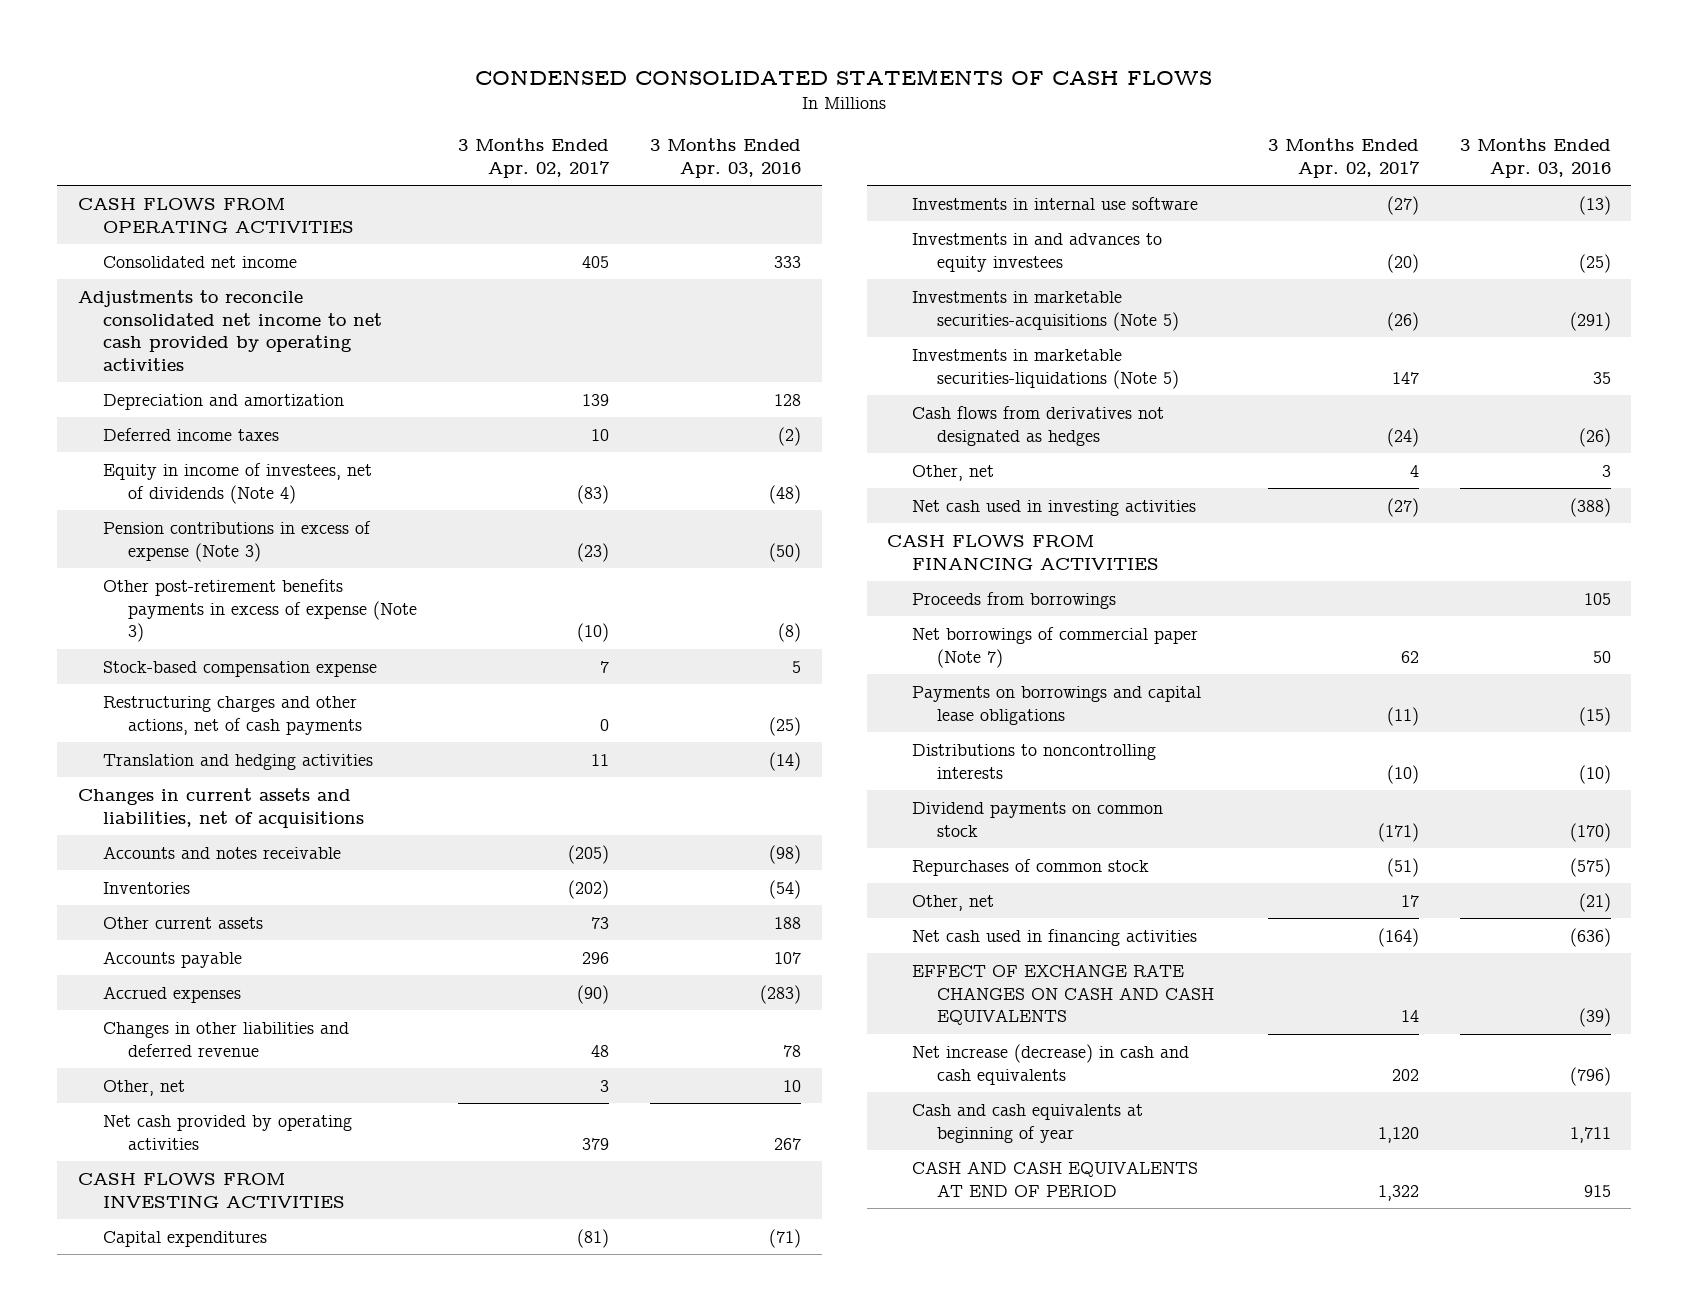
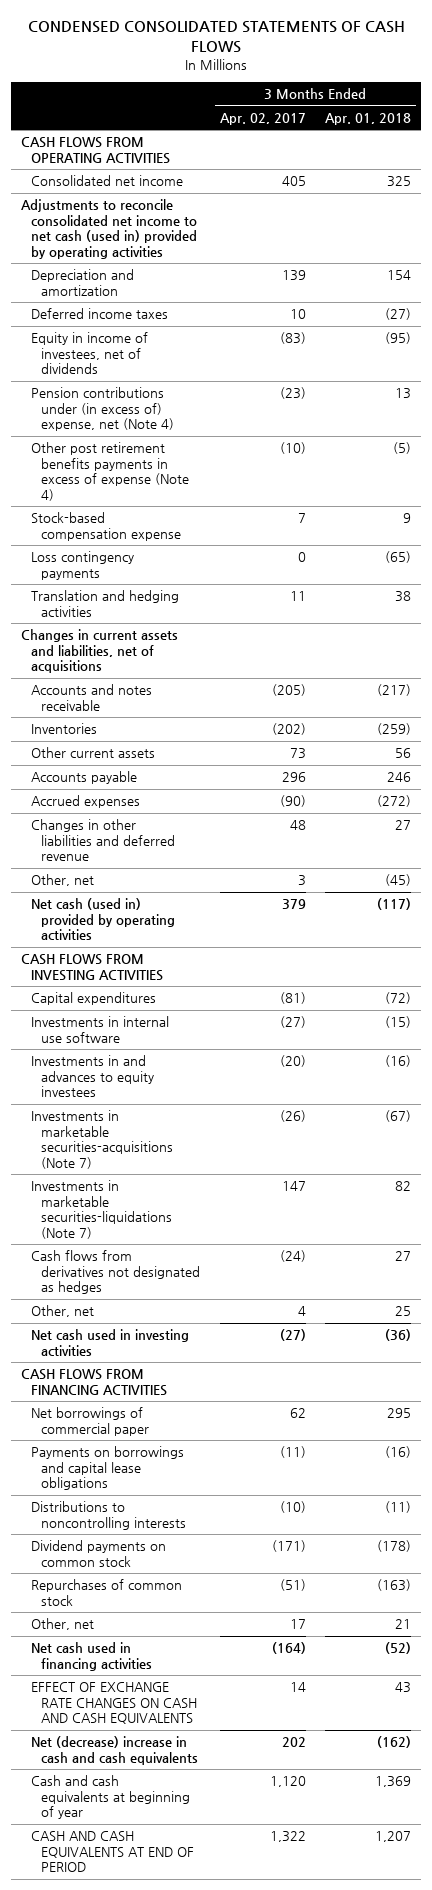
[650,138,802,178] 3 Months Ended Apr. 03, 2016 -> none
none -> [324,112,411,125] Apr. 01, 2018
[78,289,383,372] Adjustments to reconcile consolidated net income to net cash provided by operating activities -> [20,199,197,259] Adjustments to reconcile consolidated net income to net cash (used in) provided by operating activities
[103,462,373,504] Equity in income of investees, net of dividends (Note 4) -> [30,332,148,375] Equity in income of investees, net of dividends
[103,520,372,562] Pension contributions in excess of expense (Note 3) -> [30,387,175,432] Pension contributions under (in excess of) expense, net (Note 4)
[103,578,417,643] Other post-retirement benefits payments in excess of expense (Note 3) -> [30,442,190,501] Other post retirement benefits payments in excess of expense (Note 4)
[103,695,362,735] Restructuring charges and other actions, net of cash payments -> none
none -> [30,551,134,580] Loss contingency payments
[103,1114,353,1150] Net cash provided by operating activities -> [30,898,176,941] Net cash (used in) provided by operating activities
[912,290,1180,331] Investments in marketable securities-acquisitions (Note 5) -> [30,1110,174,1169] Investments in marketable securities-acquisitions (Note 7)
[912,348,1180,389] Investments in marketable securities-liquidations (Note 5) -> [30,1180,173,1239] Investments in marketable securities-liquidations (Note 7)
[912,591,1117,609] Proceeds from borrowings -> none
[912,626,1199,668] Net borrowings of commercial paper (Note 7) -> [30,1407,150,1436] Net borrowings of commercial paper
[912,1043,1190,1085] Net increase (decrease) in cash and cash equivalents -> [30,1736,199,1765] Net (decrease) increase in cash and cash equivalents

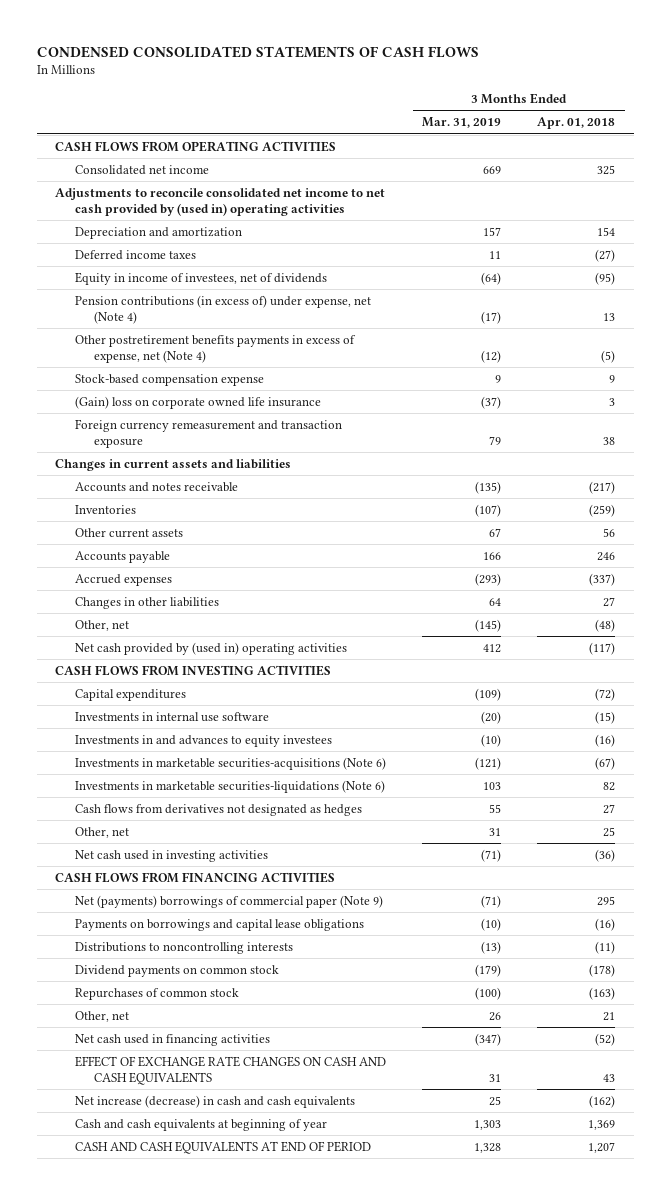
[219,112,306,125] Apr. 02, 2017 -> none
none -> [422,117,502,129] Mar. 31, 2019
[20,199,197,259] Adjustments to reconcile consolidated net income to net cash (used in) provided by operating activities -> [55,187,386,217] Adjustments to reconcile consolidated net income to net cash provided by (used in) operating activities
[30,387,175,432] Pension contributions under (in excess of) expense, net (Note 4) -> [74,294,371,325] Pension contributions (in excess of) under expense, net (Note 4)
[30,442,190,501] Other post retirement benefits payments in excess of expense (Note 4) -> [74,334,356,364] Other postretirement benefits payments in excess of expense, net (Note 4)
[30,551,134,580] Loss contingency payments -> none
none -> [74,395,321,409] (Gain) loss on corporate owned life insurance
[30,590,179,617] Translation and hedging activities -> [74,418,342,449] Foreign currency remeasurement and transaction exposure
[20,629,178,674] Changes in current assets and liabilities, net of acquisitions -> [55,458,292,471] Changes in current assets and liabilities
[376,795,411,808] (272) -> [589,572,616,586] (337)
[30,819,176,862] Changes in other liabilities and deferred revenue -> [74,596,219,609] Changes in other liabilities
[384,874,411,887] (45) -> [595,618,616,632] (48)
[30,898,176,941] Net cash (used in) provided by operating activities -> [74,641,347,655] Net cash provided by (used in) operating activities
[30,1110,174,1169] Investments in marketable securities-acquisitions (Note 7) -> [74,756,386,770] Investments in marketable securities-acquisitions (Note 6)
[30,1180,173,1239] Investments in marketable securities-liquidations (Note 7) -> [74,779,385,793] Investments in marketable securities-liquidations (Note 6)
[30,1407,150,1436] Net borrowings of commercial paper -> [74,894,383,908] Net (payments) borrowings of commercial paper (Note 9)
[30,1736,199,1765] Net (decrease) increase in cash and cash equivalents -> [74,1094,355,1108] Net increase (decrease) in cash and cash equivalents

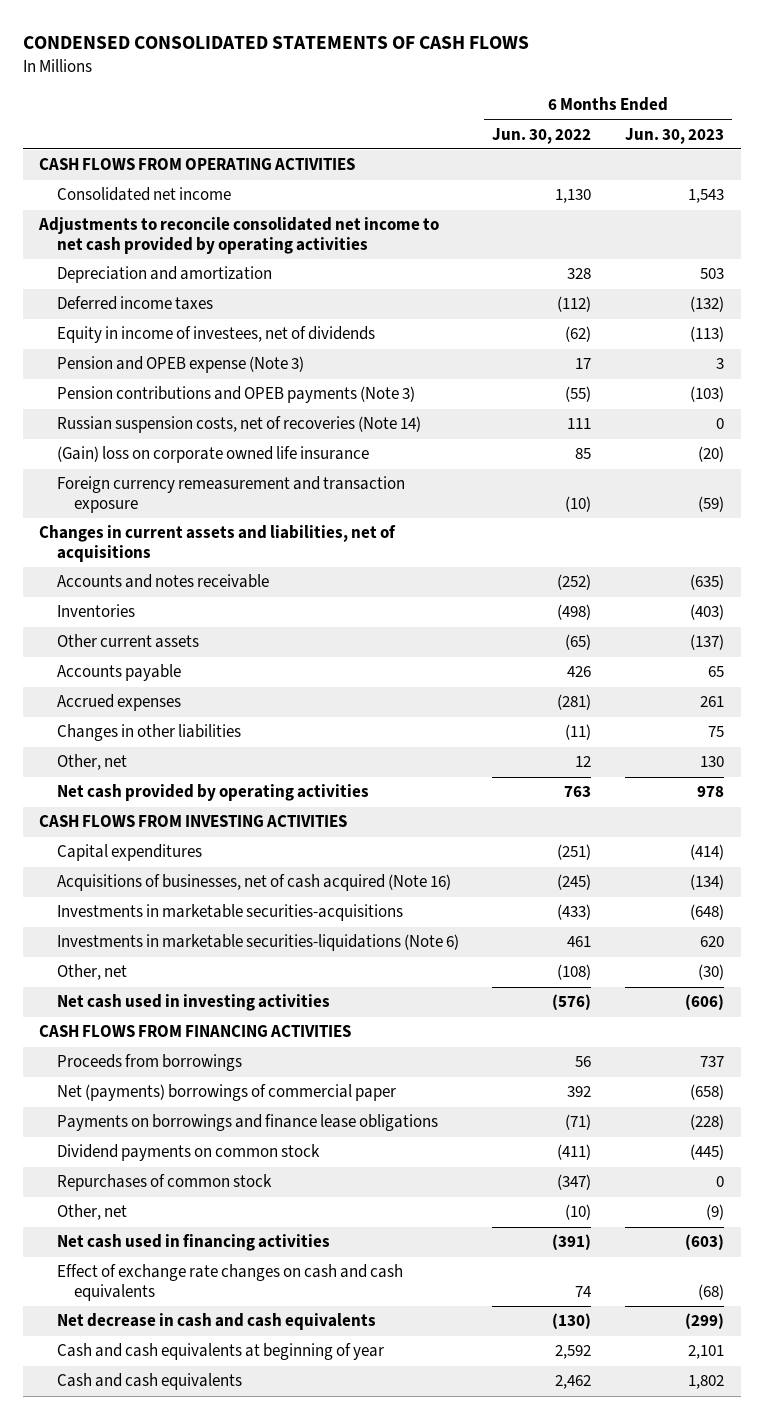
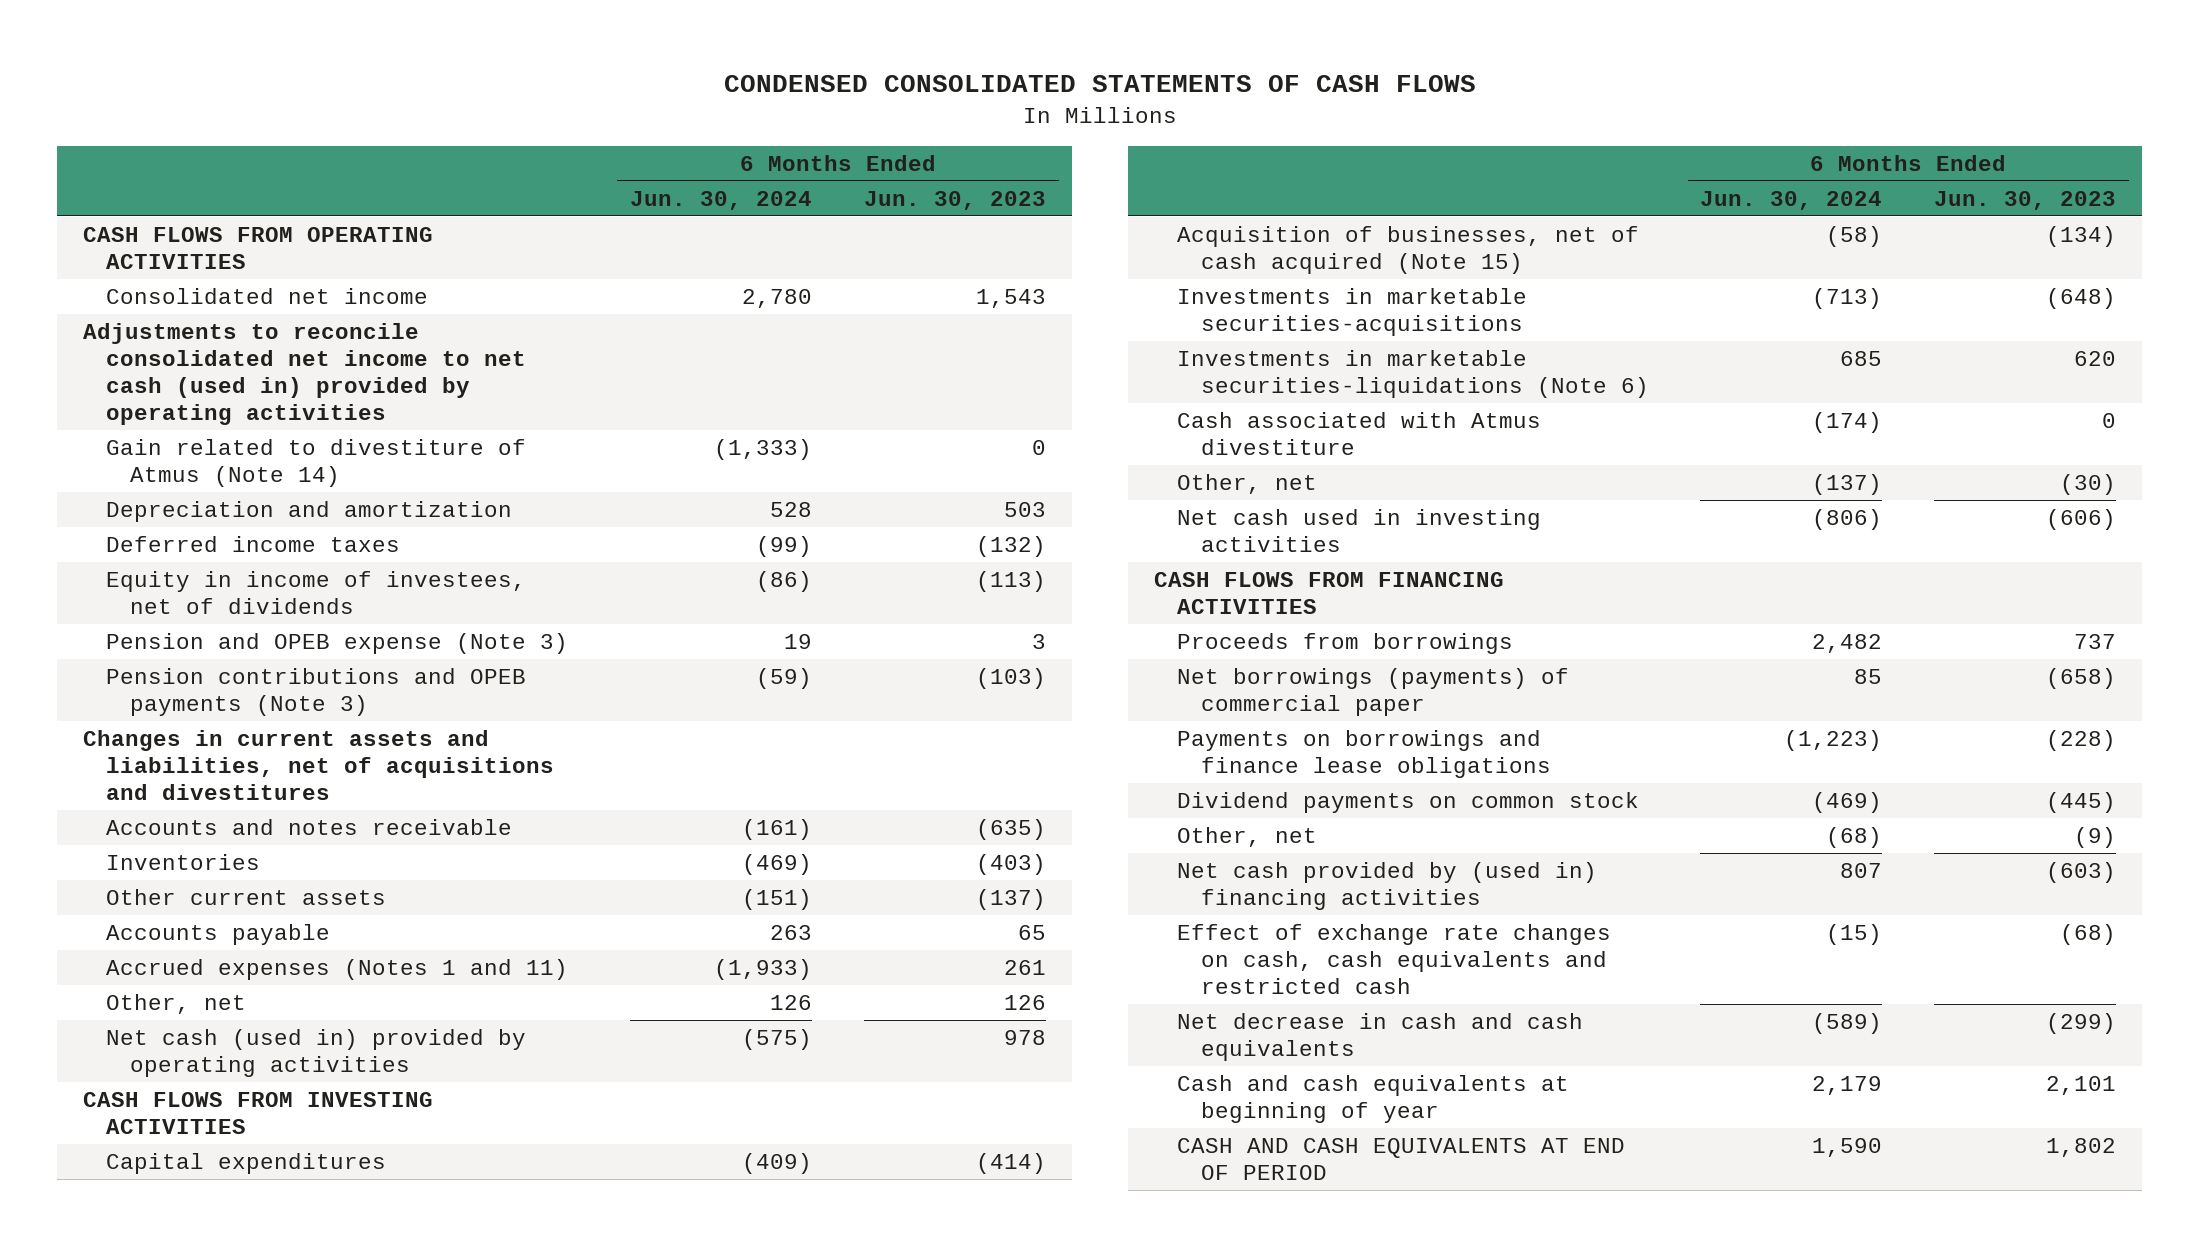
[492,127,592,144] Jun. 30, 2022 -> none
none -> [629,190,812,210] Jun. 30, 2024
[38,217,440,255] Adjustments to reconcile consolidated net income to net cash provided by operating activities -> [83,322,527,425] Adjustments to reconcile consolidated net income to net cash (used in) provided by operating activities
none -> [106,438,527,487] Gain related to divestiture of Atmus (Note 14)
[56,416,421,434] Russian suspension costs, net of recoveries (Note 14) -> none
[56,446,369,464] (Gain) loss on corporate owned life insurance -> none
[56,476,405,514] Foreign currency remeasurement and transaction exposure -> none
[39,525,397,563] Changes in current assets and liabilities, net of acquisitions -> [83,729,555,800] Changes in current assets and liabilities, net of acquisitions and divestitures
[56,724,241,742] Changes in other liabilities -> none
[56,694,181,712] Accrued expenses -> [106,958,569,980] Accrued expenses (Notes 1 and 11)
[700,756,725,768] 130 -> [1003,994,1046,1010] 126
[56,784,369,802] Net cash provided by operating activities -> [106,1028,527,1077] Net cash (used in) provided by operating activities
[56,874,451,892] Acquisitions of businesses, net of cash acquired (Note 16) -> [1177,225,1640,274] Acquisition of businesses, net of cash acquired (Note 15)
none -> [1177,411,1542,455] Cash associated with Atmus divestiture
[56,1084,396,1102] Net (payments) borrowings of commercial paper -> [1177,667,1570,716] Net borrowings (payments) of commercial paper
[56,1174,272,1192] Repurchases of common stock -> none
[56,1234,330,1252] Net cash used in financing activities -> [1177,861,1598,910] Net cash provided by (used in) financing activities
[56,1264,403,1302] Effect of exchange rate changes on cash and cash equivalents -> [1177,923,1612,994] Effect of exchange rate changes on cash, cash equivalents and restricted cash
[56,1373,242,1391] Cash and cash equivalents -> [1177,1137,1626,1180] CASH AND CASH EQUIVALENTS AT END OF PERIOD

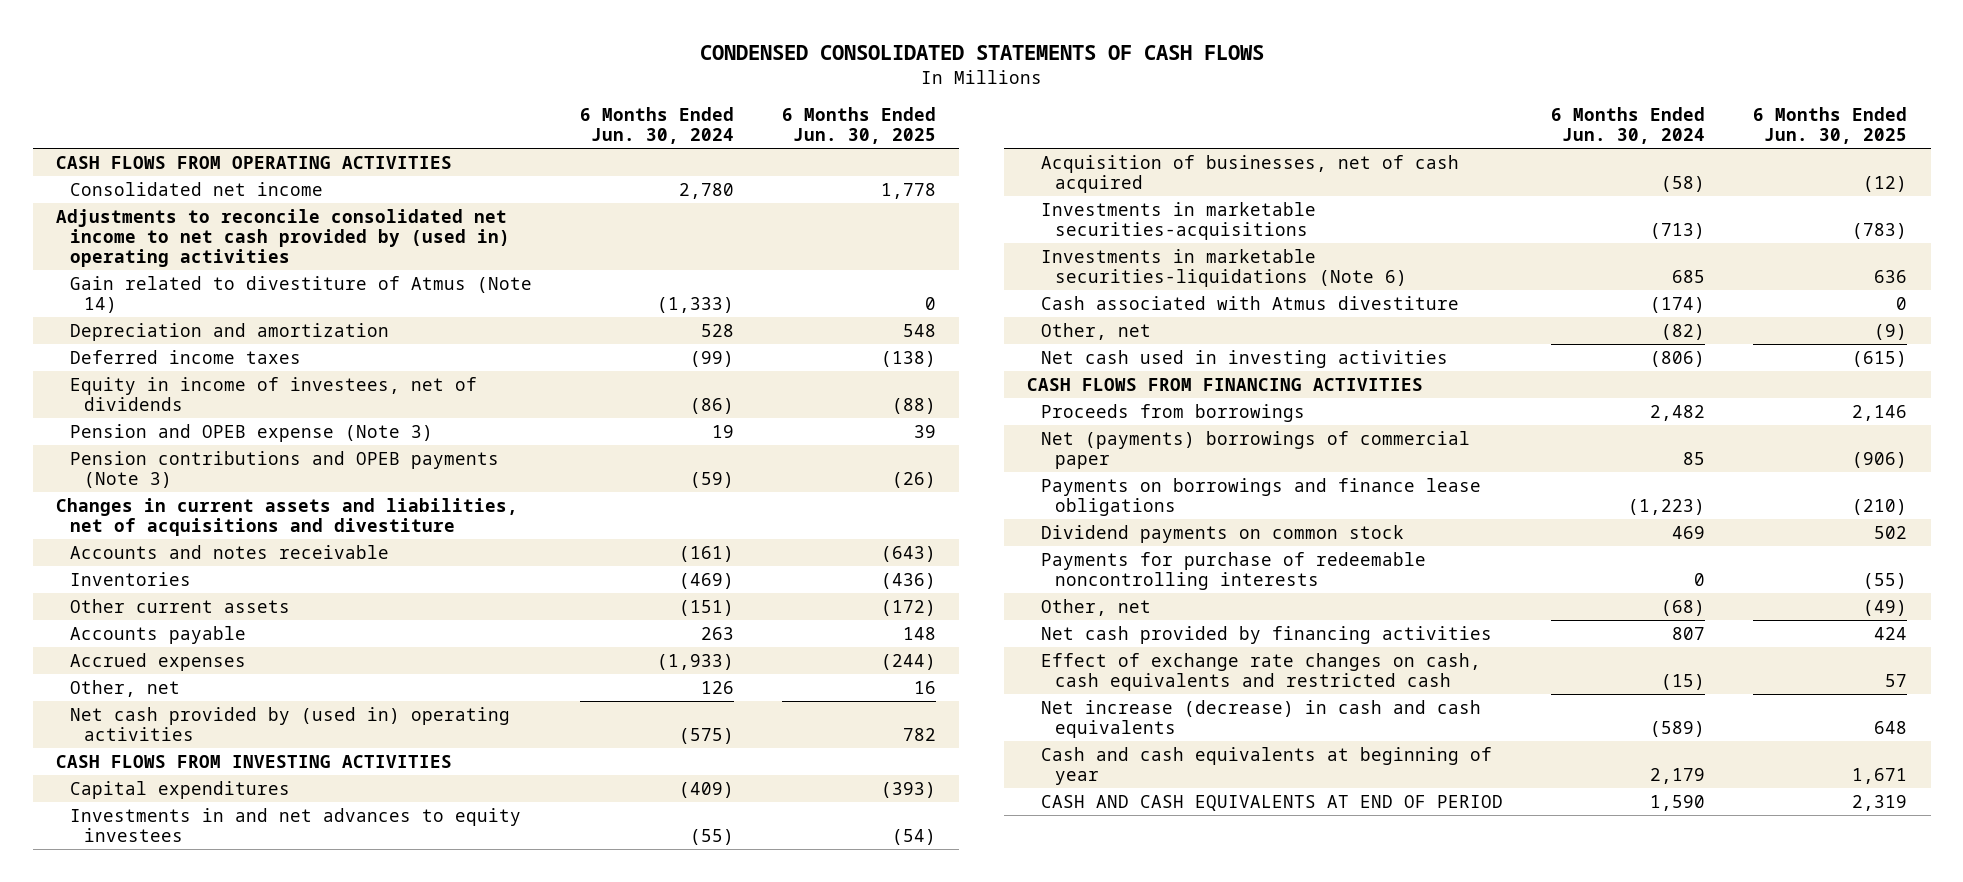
[863,190,1046,210] Jun. 30, 2023 -> none
none -> [781,107,936,145] 6 Months Ended Jun. 30, 2025
[83,322,527,425] Adjustments to reconcile consolidated net income to net cash (used in) provided by operating activities -> [56,208,511,268] Adjustments to reconcile consolidated net income to net cash provided by (used in) operating activities
[83,729,555,800] Changes in current assets and liabilities, net of acquisitions and divestitures -> [56,497,519,537] Changes in current assets and liabilities, net of acquisitions and divestiture
[106,958,569,980] Accrued expenses (Notes 1 and 11) -> [70,652,247,671] Accrued expenses
[106,1028,527,1077] Net cash (used in) provided by operating activities -> [70,706,511,742] Net cash provided by (used in) operating activities
none -> [70,807,522,843] Investments in and net advances to equity investees
[1177,225,1640,274] Acquisition of businesses, net of cash acquired (Note 15) -> [1041,154,1460,194] Acquisition of businesses, net of cash acquired
[1812,473,1883,495] (137) -> [1660,323,1705,340] (82)
[1177,667,1570,716] Net borrowings (payments) of commercial paper -> [1041,430,1471,470] Net (payments) borrowings of commercial paper
[1812,791,1883,813] (469) -> [1671,525,1705,539] 469
none -> [1041,551,1427,591] Payments for purchase of redeemable noncontrolling interests
[1177,861,1598,910] Net cash provided by (used in) financing activities -> [1041,625,1493,644] Net cash provided by financing activities
[1177,1012,1584,1061] Net decrease in cash and cash equivalents -> [1041,699,1482,739] Net increase (decrease) in cash and cash equivalents

